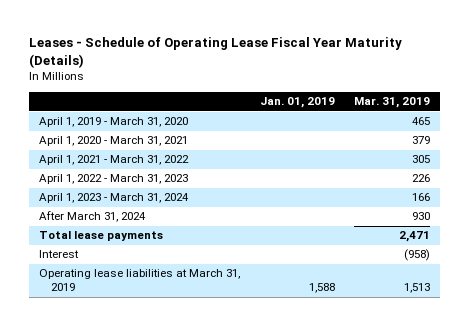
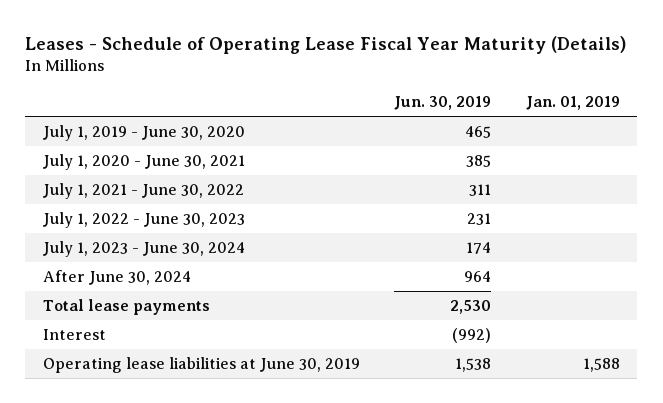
[354,97,431,109] Mar. 31, 2019 -> none
none -> [394,96,492,111] Jun. 30, 2019
[39,117,189,128] April 1, 2019 - March 31, 2020 -> none
none -> [42,124,245,141] July 1, 2019 - June 30, 2020
[39,136,189,147] April 1, 2020 - March 31, 2021 -> [42,153,245,170] July 1, 2020 - June 30, 2021
[39,155,190,166] April 1, 2021 - March 31, 2022 -> [42,182,244,199] July 1, 2021 - June 30, 2022
[39,174,189,185] April 1, 2022 - March 31, 2023 -> [42,211,245,228] July 1, 2022 - June 30, 2023
[39,193,190,204] April 1, 2023 - March 31, 2024 -> [42,240,245,257] July 1, 2023 - June 30, 2024
[39,211,147,223] After March 31, 2024 -> [42,269,191,285] After June 30, 2024
[39,269,241,292] Operating lease liabilities at March 31, 2019 -> [42,356,360,373] Operating lease liabilities at June 30, 2019

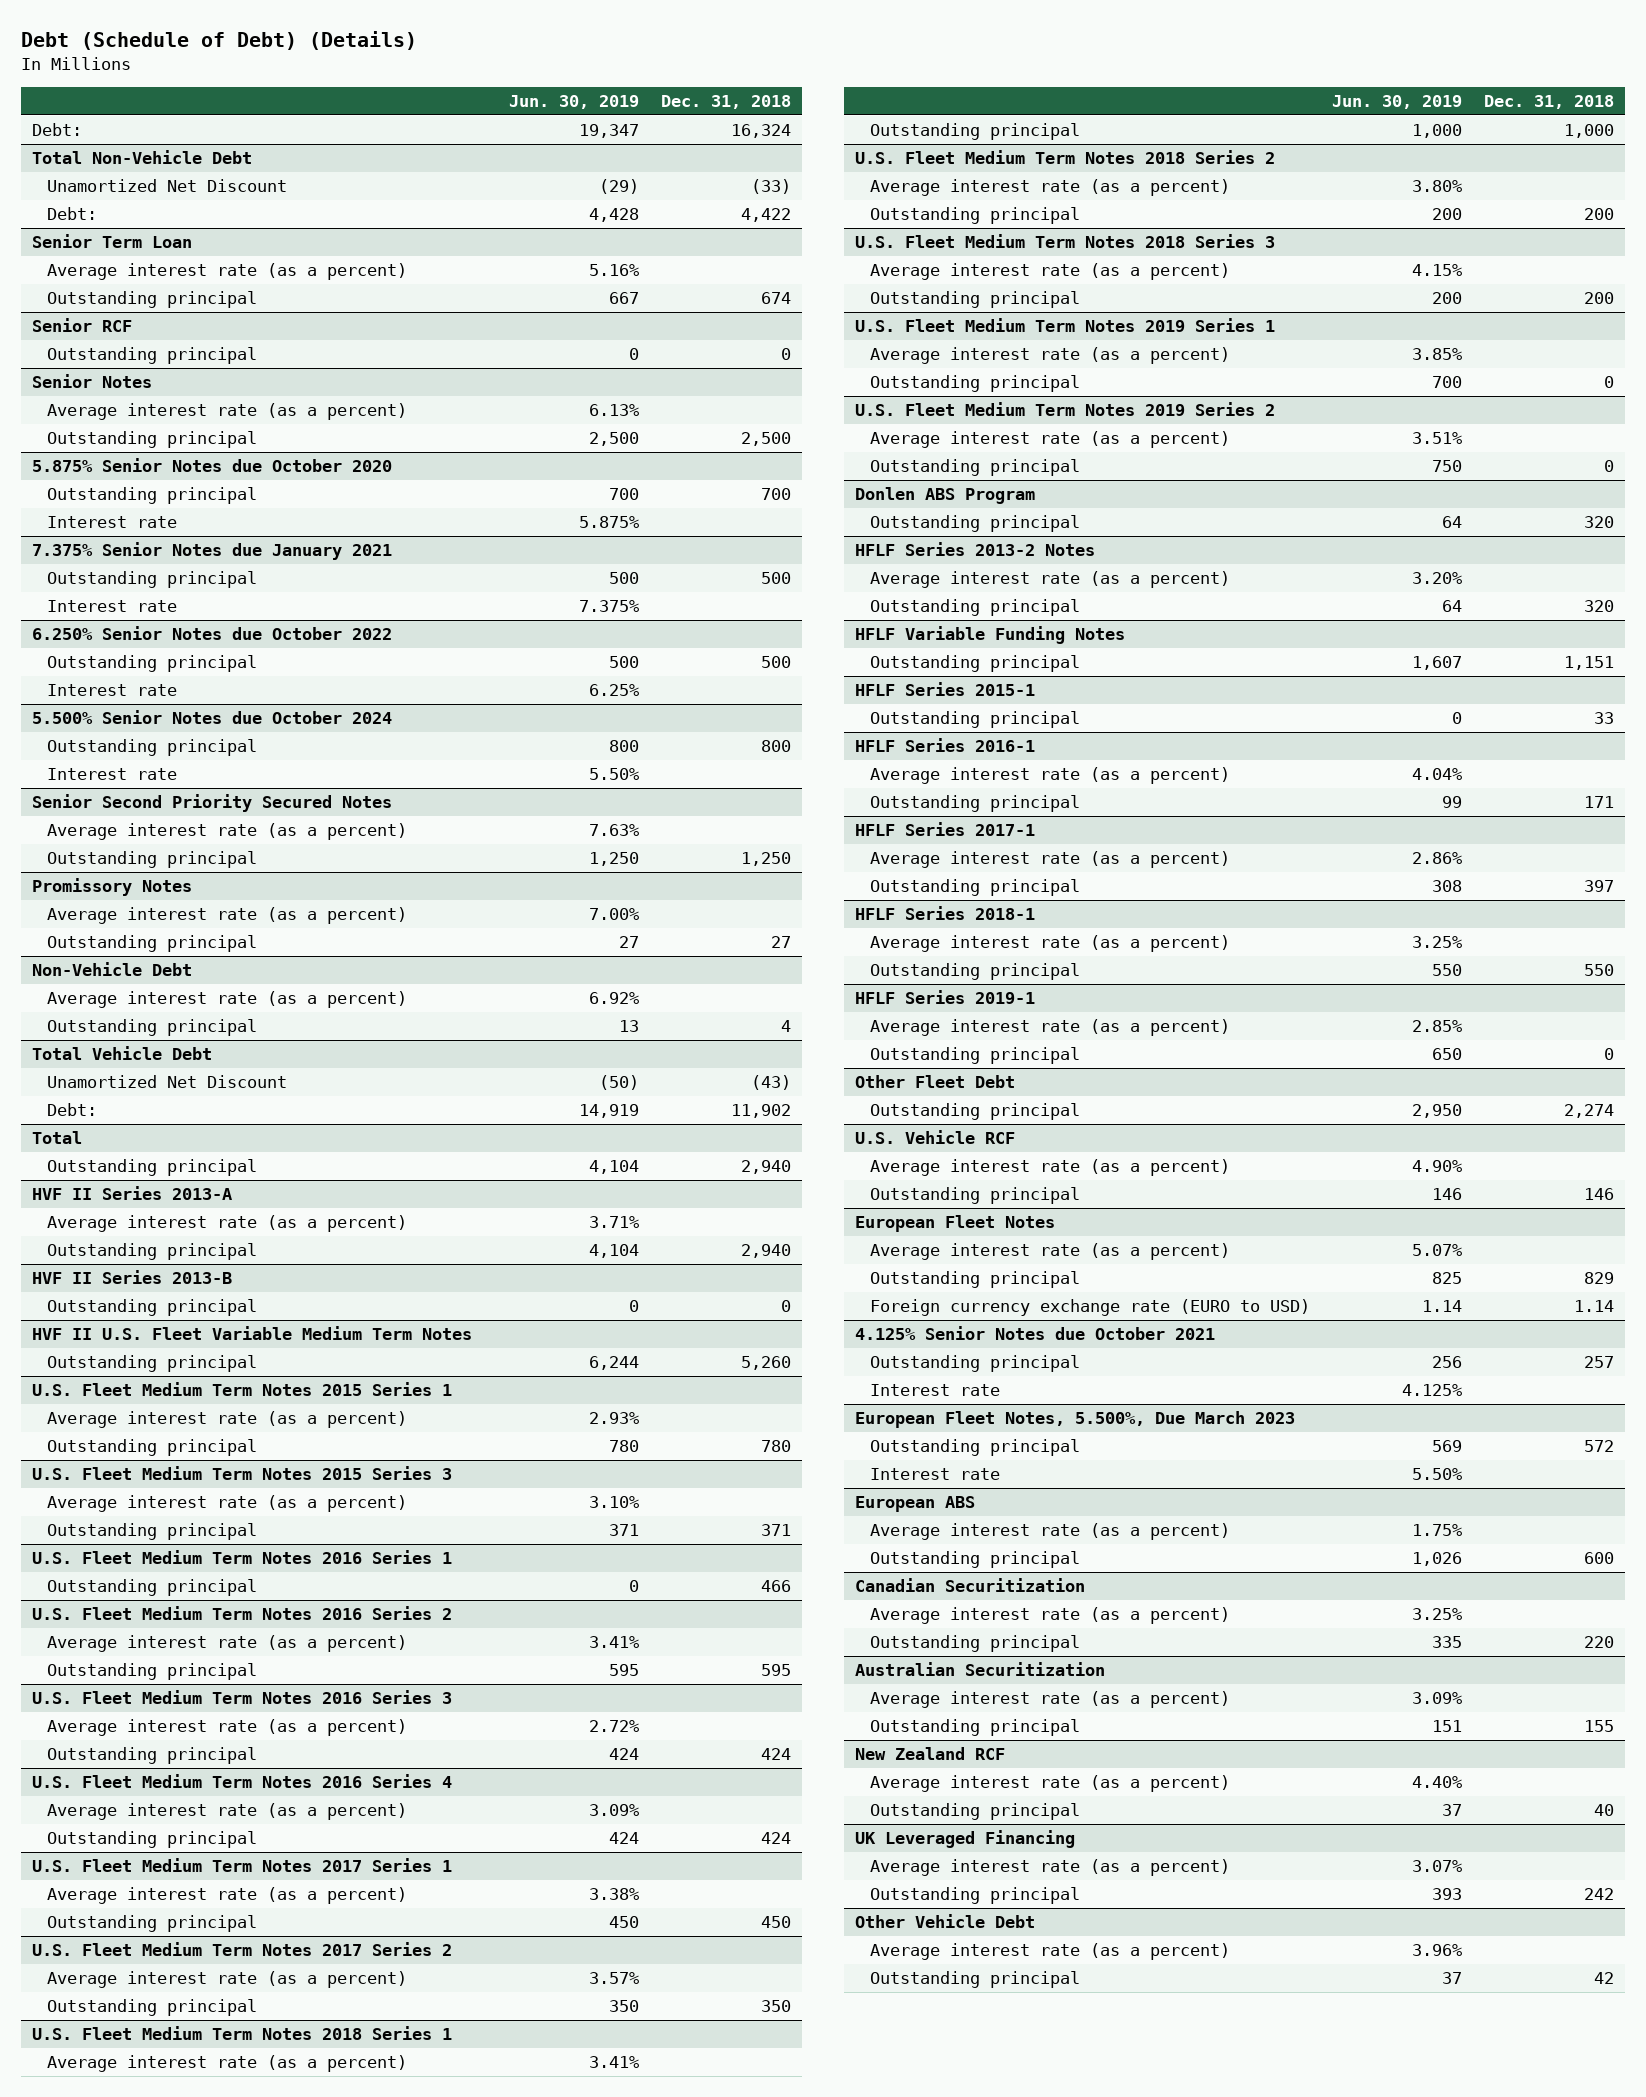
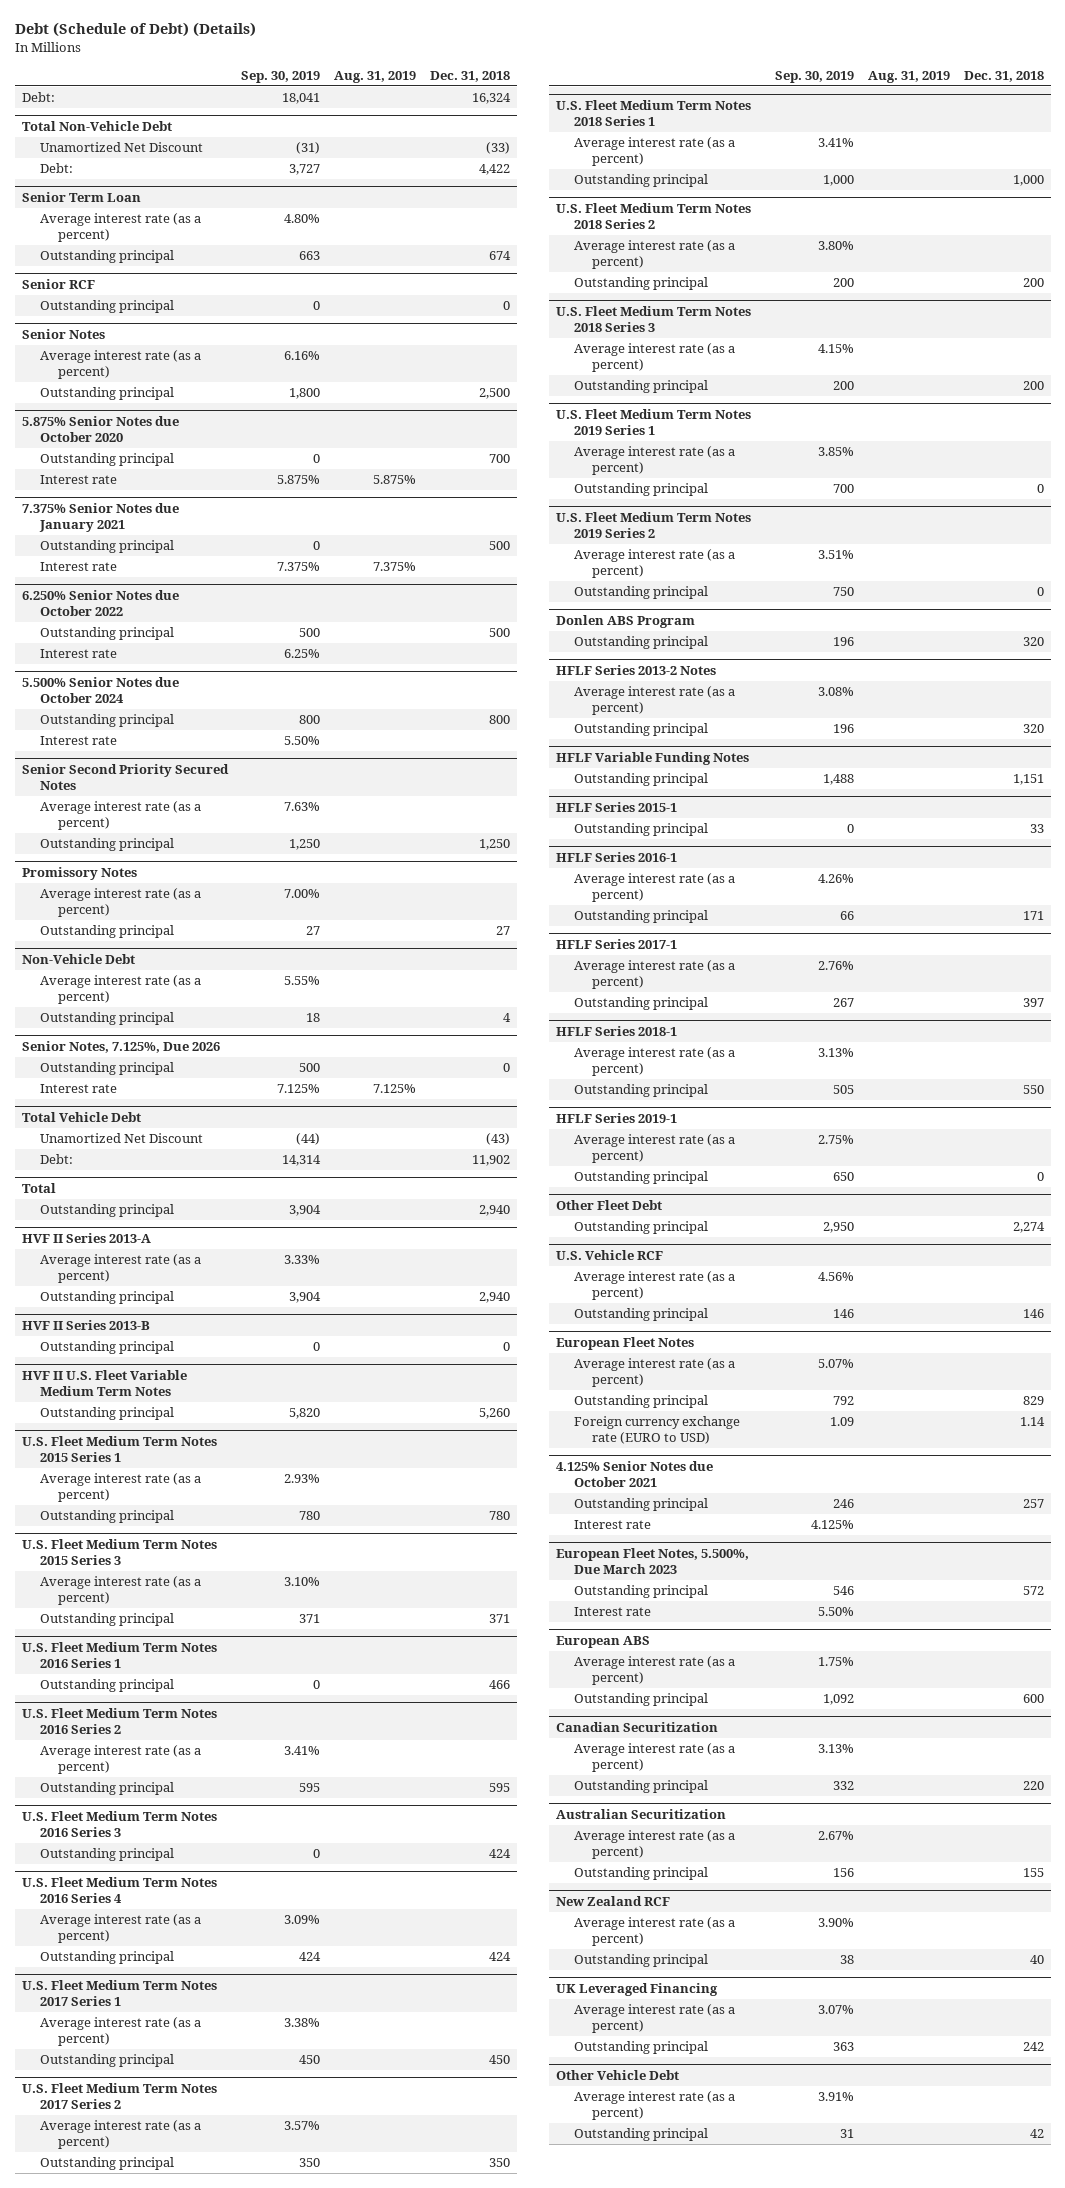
[508,95,639,110] Jun. 30, 2019 -> none
none -> [241,70,321,83] Sep. 30, 2019
none -> [334,70,417,83] Aug. 31, 2019
none -> [21,1041,220,1054] Senior Notes, 7.125%, Due 2026
none -> [39,1062,174,1076] Outstanding principal
none -> [39,1084,117,1094] Interest rate
[46,1719,407,1737] Average interest rate (as a percent) -> none

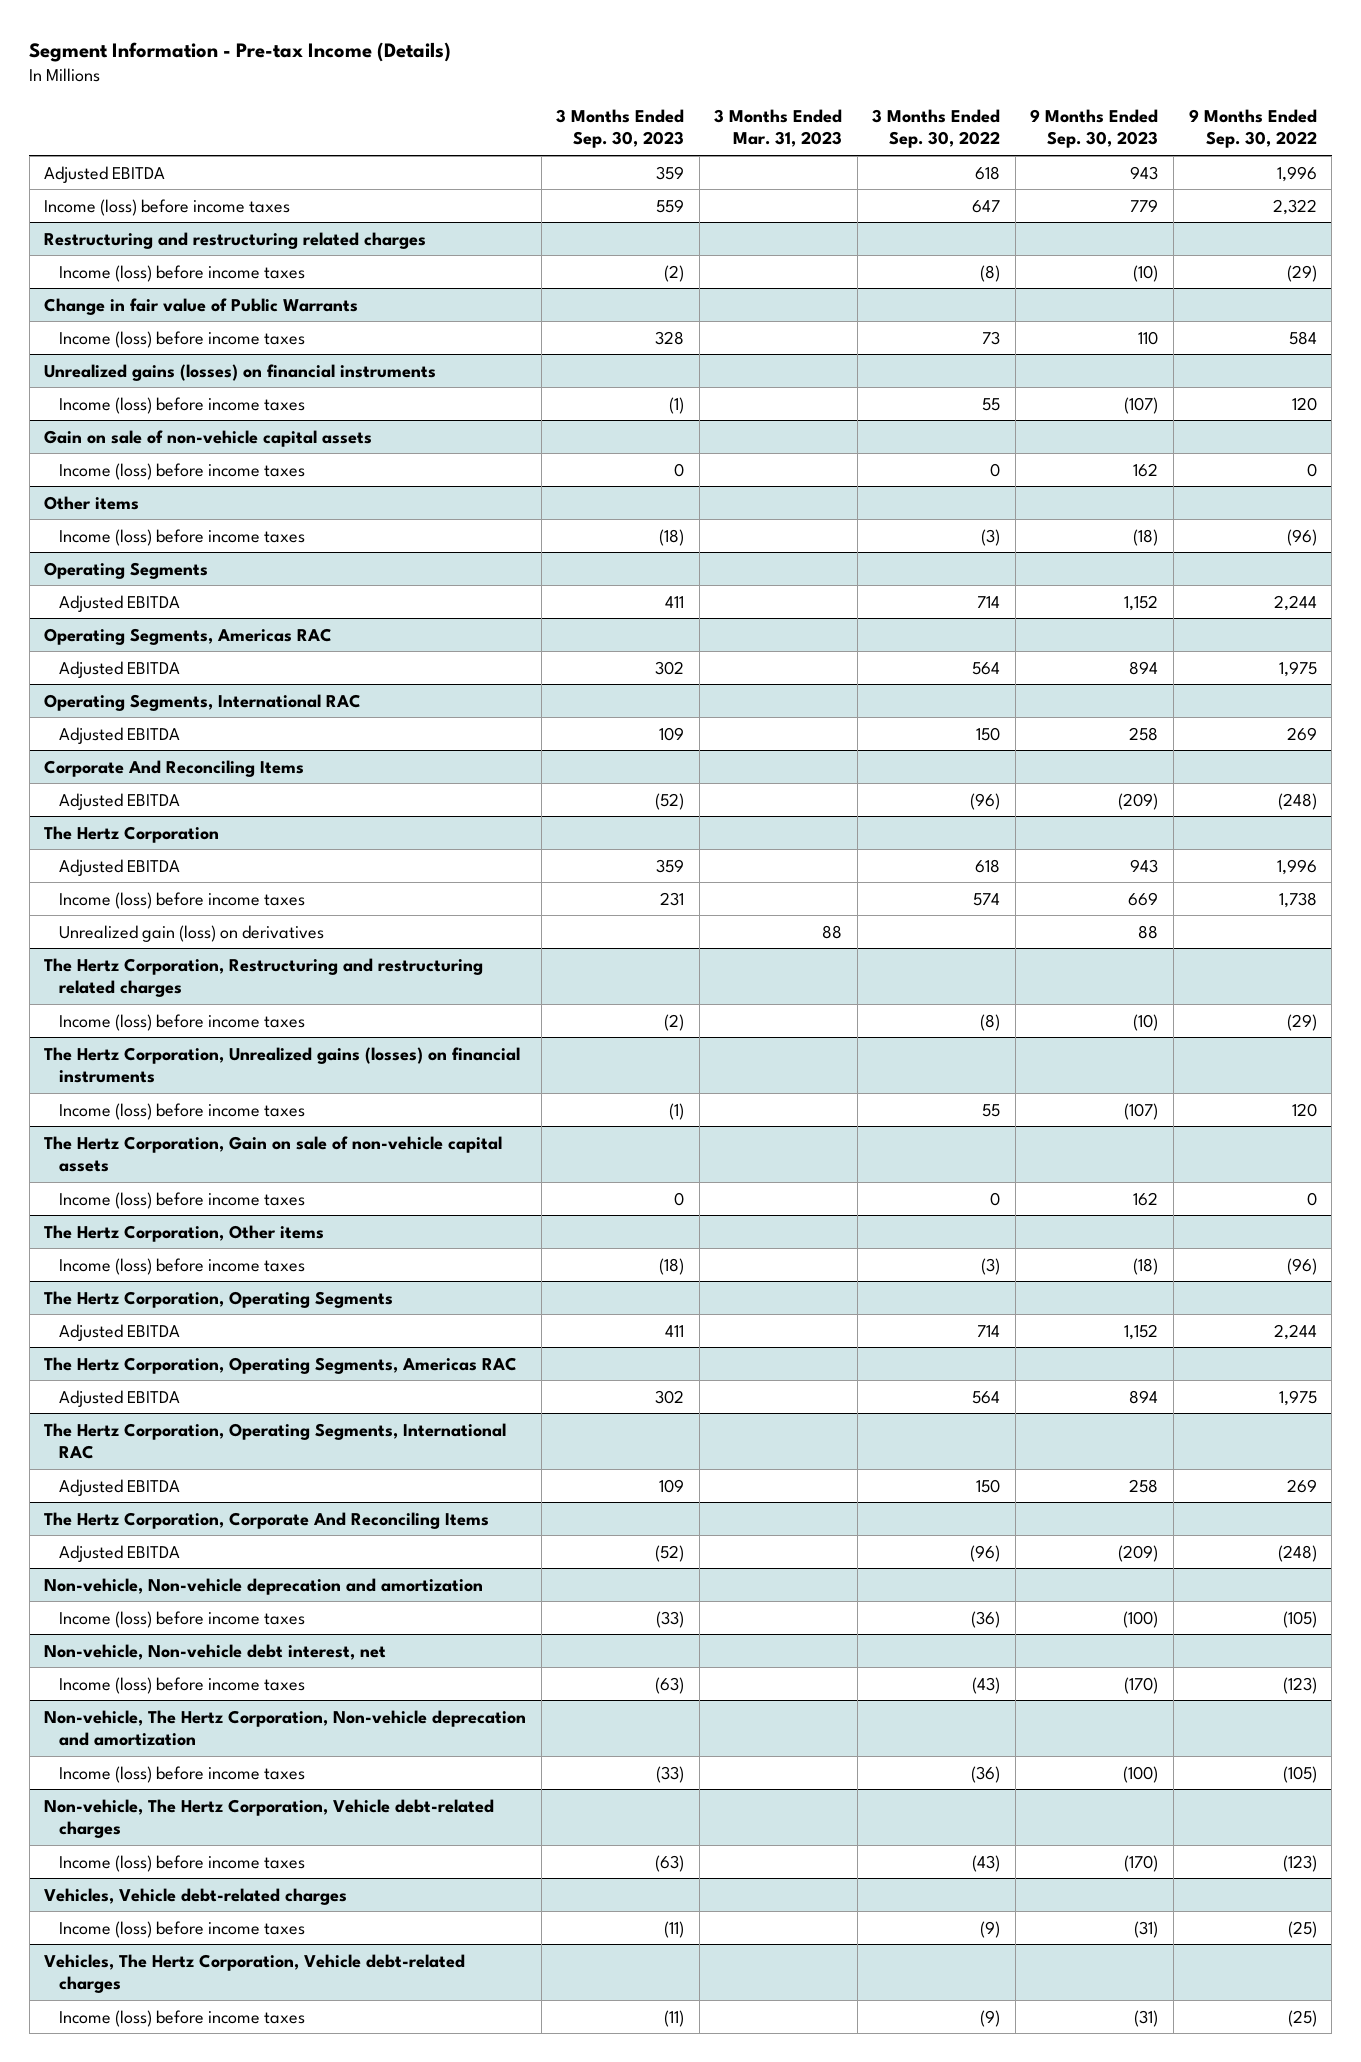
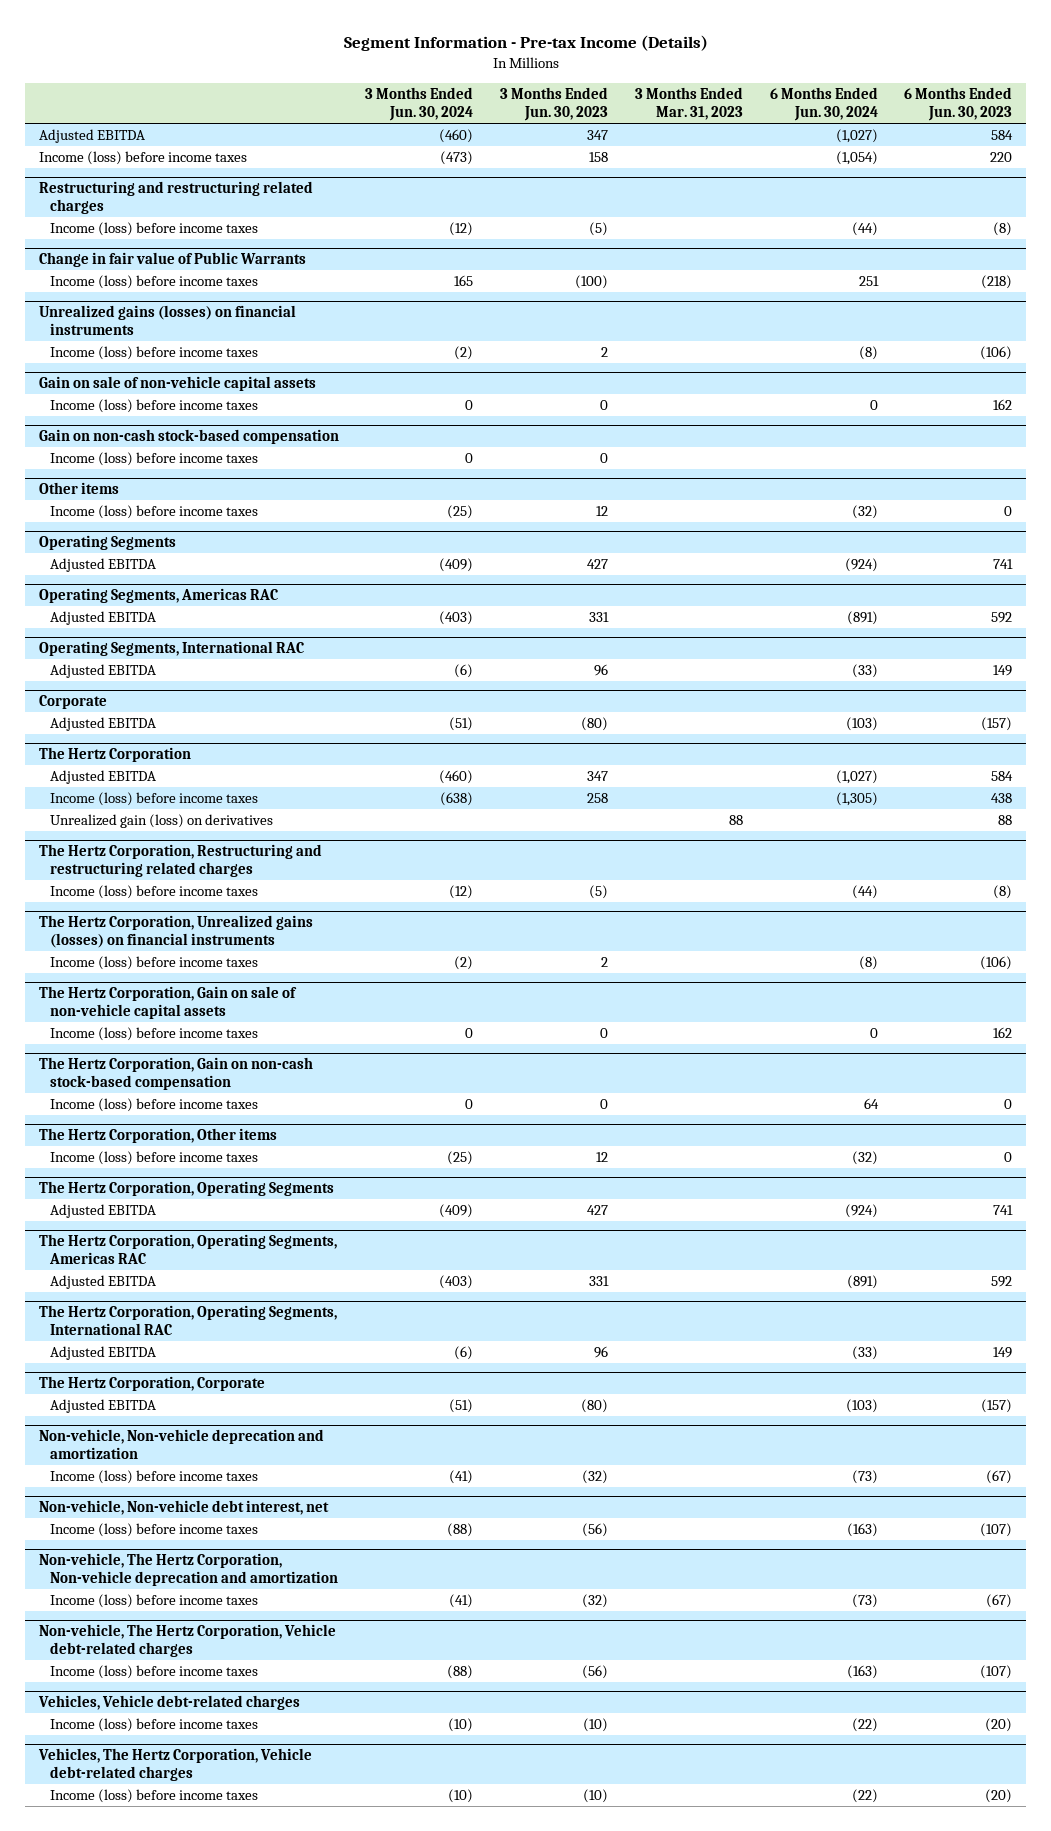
[556,109,685,149] 3 Months Ended Sep. 30, 2023 -> none
[872,109,1001,149] 3 Months Ended Sep. 30, 2022 -> none
[1030,109,1159,149] 9 Months Ended Sep. 30, 2023 -> none
[1188,109,1317,149] 9 Months Ended Sep. 30, 2022 -> none
none -> [365,87,474,122] 3 Months Ended Jun. 30, 2024
none -> [500,87,609,122] 3 Months Ended Jun. 30, 2023
none -> [769,87,878,122] 6 Months Ended Jun. 30, 2024
none -> [904,87,1013,122] 6 Months Ended Jun. 30, 2023
none -> [38,429,339,445] Gain on non-cash stock-based compensation
none -> [49,452,258,467] Income (loss) before income taxes
[44,759,305,777] Corporate And Reconciling Items -> [38,695,107,710] Corporate
none -> [38,1057,313,1091] The Hertz Corporation, Gain on non-cash stock-based compensation
none -> [49,1098,258,1113] Income (loss) before income taxes
[44,1511,490,1529] The Hertz Corporation, Corporate And Reconciling Items -> [38,1376,265,1392] The Hertz Corporation, Corporate

